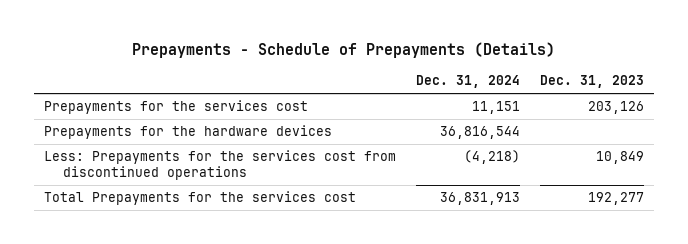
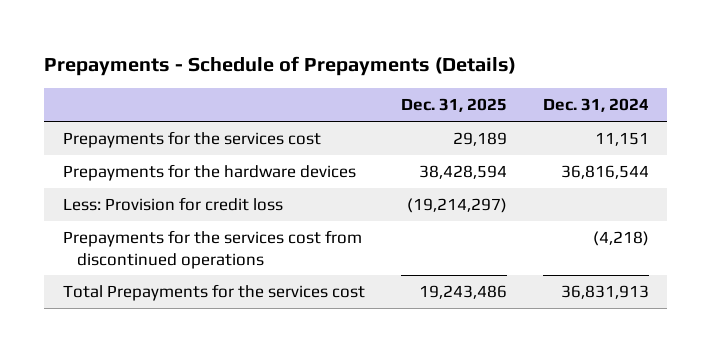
[539,75,644,89] Dec. 31, 2023 -> none
none -> [400,98,507,113] Dec. 31, 2025
none -> [62,197,283,212] Less: Provision for credit loss
[44,150,397,181] Less: Prepayments for the services cost from discontinued operations -> [62,230,362,269] Prepayments for the services cost from discontinued operations

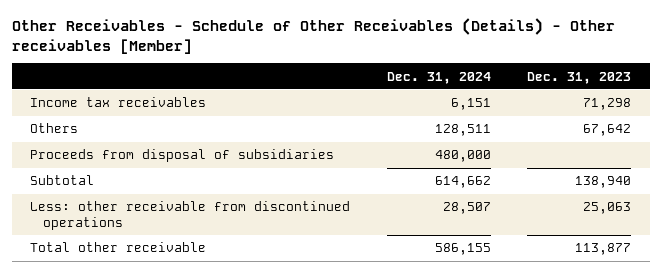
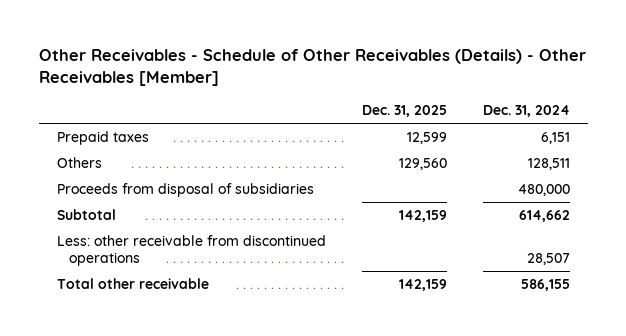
[11,18,615,54] Other Receivables - Schedule of Other Receivables (Details) - Other receivables [Member] -> [38,48,586,86] Other Receivables - Schedule of Other Receivables (Details) - Other Receivables [Member]
[527,71,632,84] Dec. 31, 2023 -> none
none -> [361,104,447,117] Dec. 31, 2025
[30,97,207,108] Income tax receivables -> [56,131,149,146] Prepaid taxes

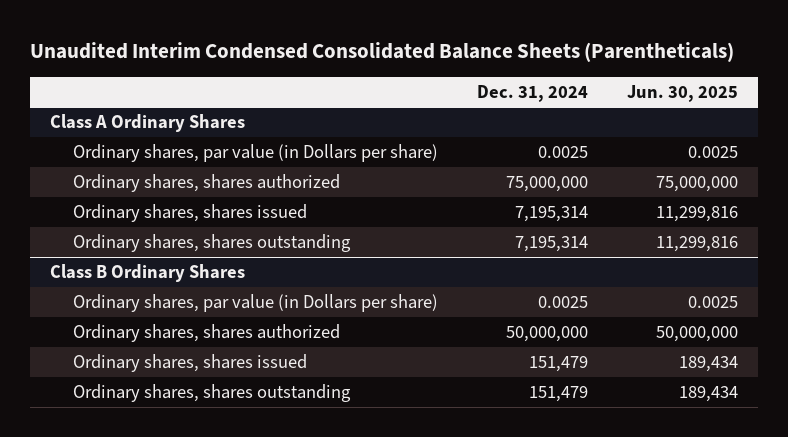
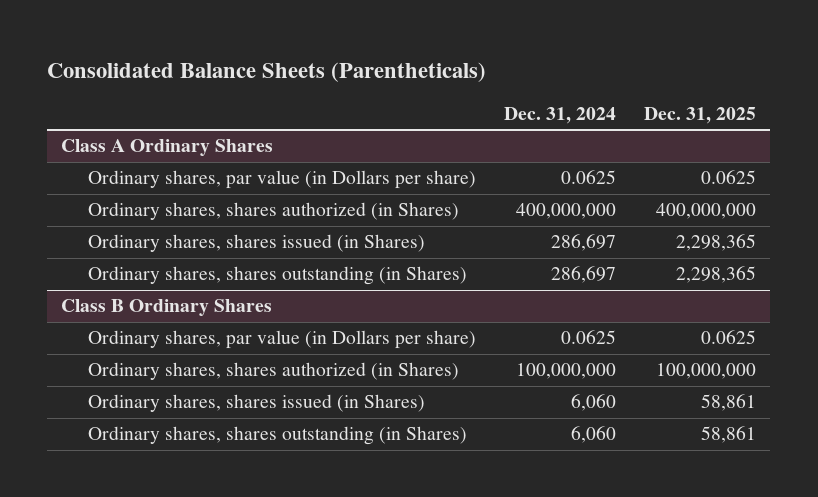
[29,42,734,63] Unaudited Interim Condensed Consolidated Balance Sheets (Parentheticals) -> [47,61,487,82] Consolidated Balance Sheets (Parentheticals)
[627,84,739,102] Jun. 30, 2025 -> none
none -> [644,106,757,124] Dec. 31, 2025
[538,145,589,158] 0.0025 -> [560,170,616,185] 0.0625
[72,173,340,192] Ordinary shares, shares authorized -> [87,202,459,221] Ordinary shares, shares authorized (in Shares)
[506,175,589,192] 75,000,000 -> [515,203,616,220] 400,000,000
[72,203,307,222] Ordinary shares, shares issued -> [87,234,425,253] Ordinary shares, shares issued (in Shares)
[515,205,589,222] 7,195,314 -> [550,234,616,252] 286,697
[72,233,351,252] Ordinary shares, shares outstanding -> [87,266,467,286] Ordinary shares, shares outstanding (in Shares)
[515,235,589,252] 7,195,314 -> [550,266,616,284] 286,697
[538,295,589,308] 0.0025 -> [560,330,616,345] 0.0625
[72,323,340,342] Ordinary shares, shares authorized -> [87,362,459,381] Ordinary shares, shares authorized (in Shares)
[506,325,589,342] 50,000,000 -> [515,363,616,380] 100,000,000
[72,353,307,372] Ordinary shares, shares issued -> [87,394,425,413] Ordinary shares, shares issued (in Shares)
[529,355,589,372] 151,479 -> [570,394,616,412] 6,060
[72,383,351,402] Ordinary shares, shares outstanding -> [87,426,467,446] Ordinary shares, shares outstanding (in Shares)
[529,385,589,402] 151,479 -> [570,426,616,444] 6,060

